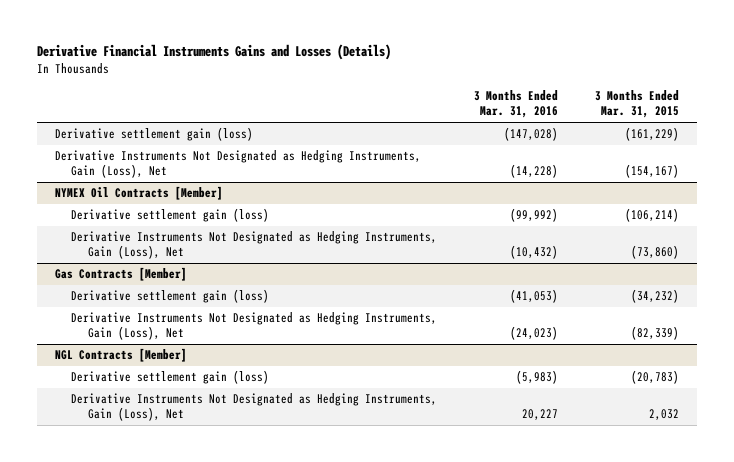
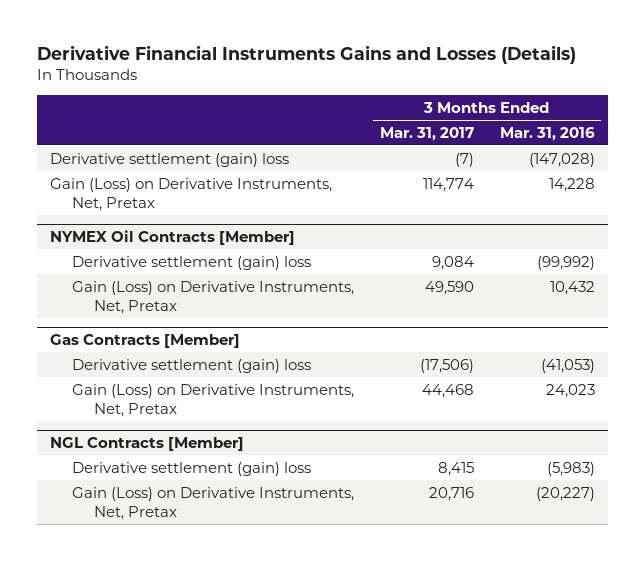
[594,90,679,119] 3 Months Ended Mar. 31, 2015 -> none
none -> [379,126,474,141] Mar. 31, 2017
[55,150,422,179] Derivative Instruments Not Designated as Hedging Instruments, Gain (Loss), Net -> none
[55,127,254,142] Derivative settlement gain (loss) -> [49,152,289,167] Derivative settlement (gain) loss
none -> [49,177,332,211] Gain (Loss) on Derivative Instruments, Net, Pretax
[71,231,438,260] Derivative Instruments Not Designated as Hedging Instruments, Gain (Loss), Net -> none
[71,208,270,223] Derivative settlement gain (loss) -> [71,255,311,270] Derivative settlement (gain) loss
none -> [71,280,354,314] Gain (Loss) on Derivative Instruments, Net, Pretax
[71,312,438,341] Derivative Instruments Not Designated as Hedging Instruments, Gain (Loss), Net -> none
[71,289,270,304] Derivative settlement gain (loss) -> [71,358,311,373] Derivative settlement (gain) loss
none -> [71,383,354,417] Gain (Loss) on Derivative Instruments, Net, Pretax
[71,393,438,422] Derivative Instruments Not Designated as Hedging Instruments, Gain (Loss), Net -> none
[71,370,270,385] Derivative settlement gain (loss) -> [71,461,311,476] Derivative settlement (gain) loss
none -> [71,486,354,520] Gain (Loss) on Derivative Instruments, Net, Pretax

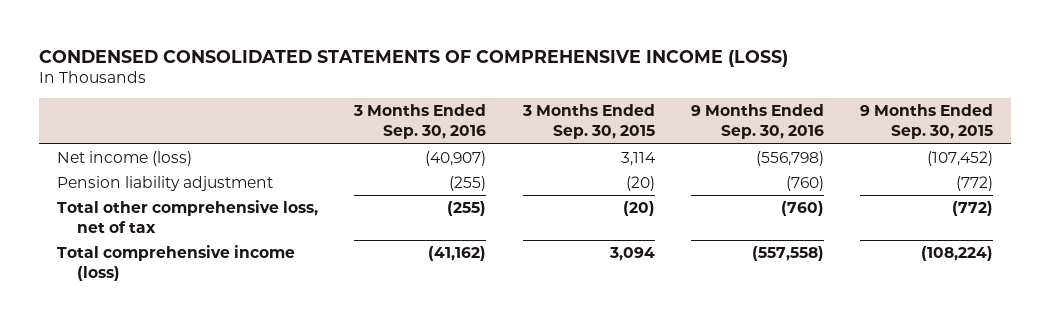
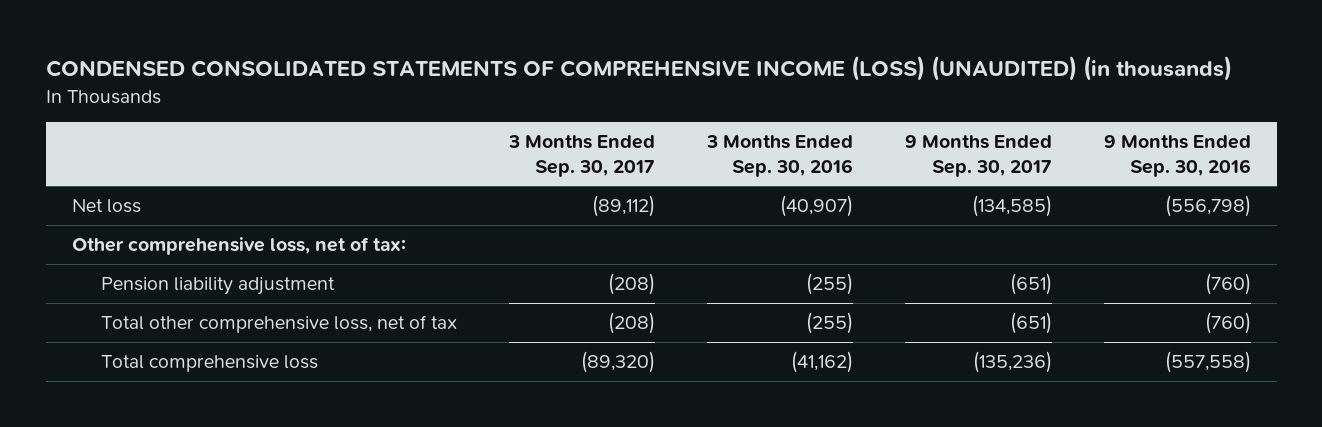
[38,49,788,67] CONDENSED CONSOLIDATED STATEMENTS OF COMPREHENSIVE INCOME (LOSS) -> [45,56,1232,82] CONDENSED CONSOLIDATED STATEMENTS OF COMPREHENSIVE INCOME (LOSS) (UNAUDITED) (in thousands)
[521,104,655,140] 3 Months Ended Sep. 30, 2015 -> none
[860,104,994,140] 9 Months Ended Sep. 30, 2015 -> none
none -> [508,135,656,177] 3 Months Ended Sep. 30, 2017
none -> [904,135,1052,177] 9 Months Ended Sep. 30, 2017
[56,151,192,167] Net income (loss) -> [71,199,141,214] Net loss
none -> [71,237,406,256] Other comprehensive loss, net of tax:
[56,245,295,281] Total comprehensive income (loss) -> [101,355,319,373] Total comprehensive loss

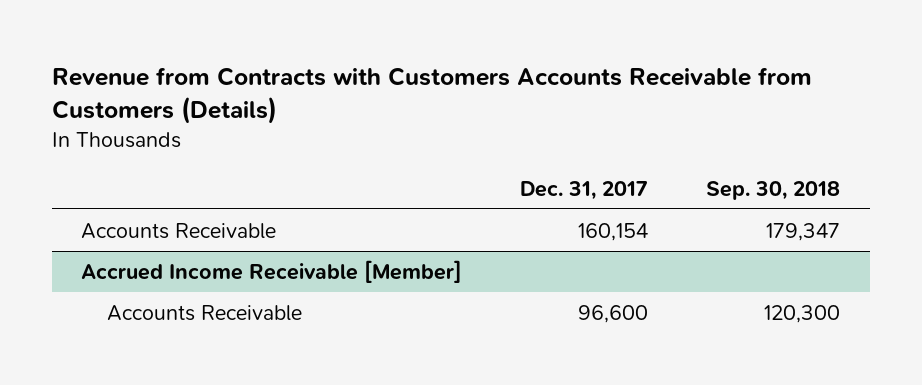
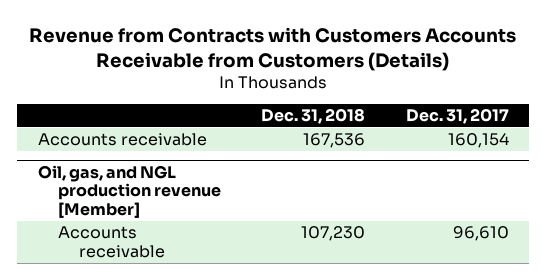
[706,180,841,200] Sep. 30, 2018 -> none
none -> [261,108,366,125] Dec. 31, 2018
[81,222,277,239] Accounts Receivable -> [37,133,207,147] Accounts receivable
[81,259,463,283] Accrued Income Receivable [Member] -> [37,164,222,218] Oil, gas, and NGL production revenue [Member]
[106,304,302,321] Accounts Receivable -> [58,226,165,258] Accounts receivable
[578,304,649,323] 96,600 -> [452,226,509,242] 96,610

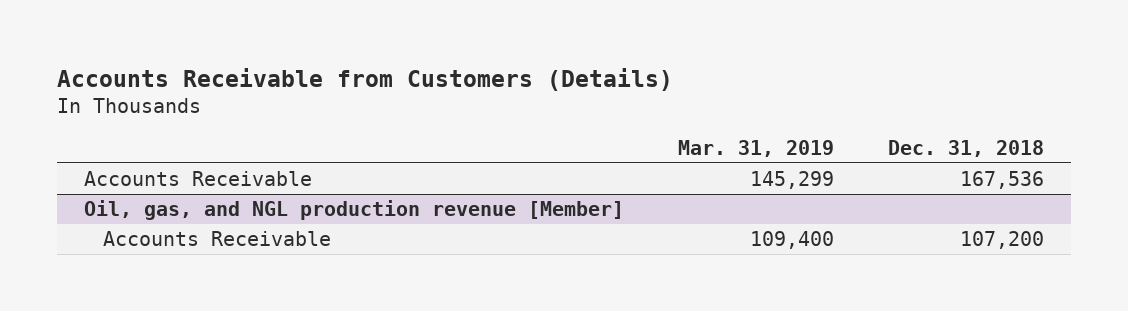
[29,27,517,71] Revenue from Contracts with Customers Accounts Receivable from Customers (Details) -> [56,68,673,92] Accounts Receivable from Customers (Details)
[405,108,509,125] Dec. 31, 2017 -> none
none -> [677,139,834,157] Mar. 31, 2019
[37,133,207,147] Accounts receivable -> [83,171,312,187] Accounts Receivable
[58,226,165,258] Accounts receivable -> [103,231,332,247] Accounts Receivable
[301,226,366,242] 107,230 -> [959,231,1044,250] 107,200

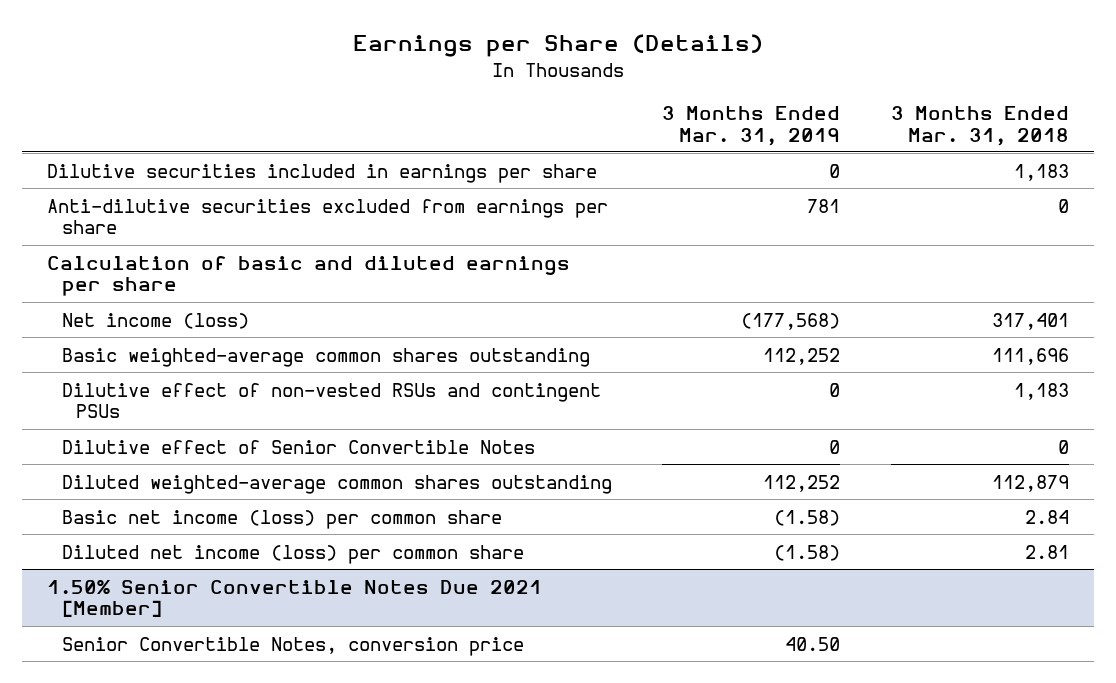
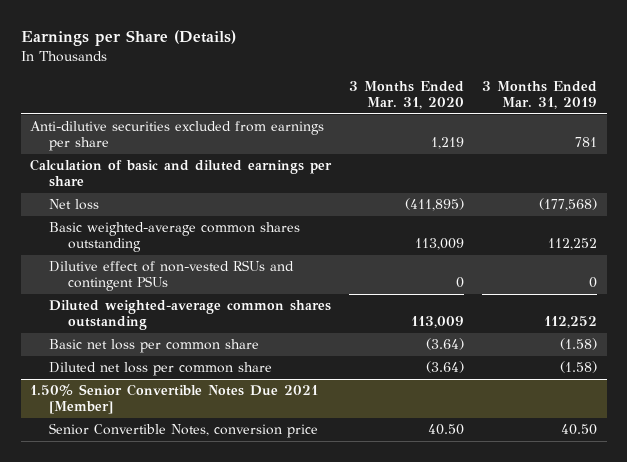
[890,105,1069,146] 3 Months Ended Mar. 31, 2018 -> none
none -> [349,80,465,110] 3 Months Ended Mar. 31, 2020
[47,163,598,183] Dilutive securities included in earnings per share -> none
[61,312,249,329] Net income (loss) -> [48,199,99,211] Net loss
[61,439,535,454] Dilutive effect of Senior Convertible Notes -> none
[61,509,502,529] Basic net income (loss) per common share -> [48,339,259,354] Basic net loss per common share
[61,544,524,564] Diluted net income (loss) per common share -> [48,362,272,377] Diluted net loss per common share

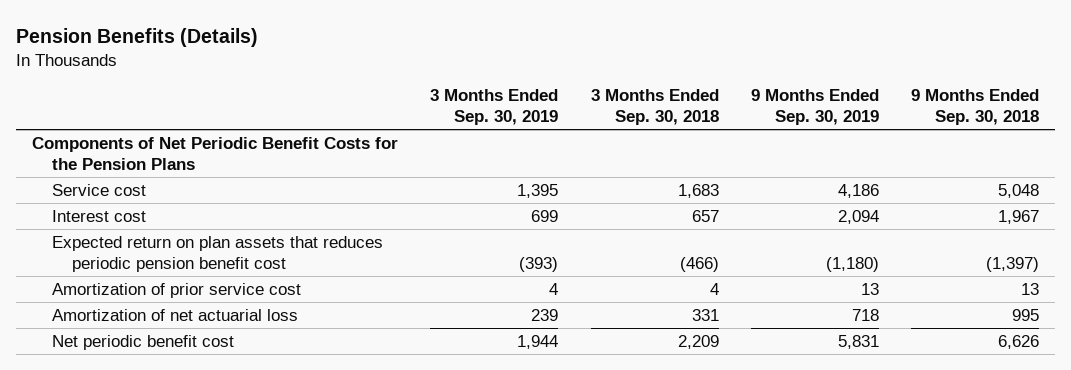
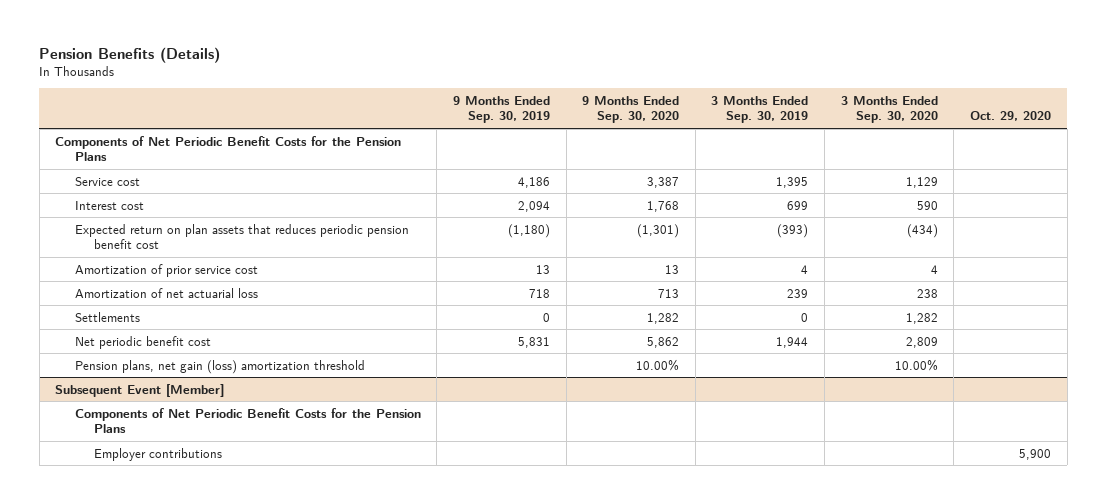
[590,89,719,126] 3 Months Ended Sep. 30, 2018 -> none
[911,89,1040,126] 9 Months Ended Sep. 30, 2018 -> none
none -> [582,95,680,124] 9 Months Ended Sep. 30, 2020
none -> [840,95,938,124] 3 Months Ended Sep. 30, 2020
none -> [969,111,1051,122] Oct. 29, 2020
none -> [74,311,140,322] Settlements
none -> [74,359,365,374] Pension plans, net gain (loss) amortization threshold
none -> [55,383,225,397] Subsequent Event [Member]
none -> [74,407,421,434] Components of Net Periodic Benefit Costs for the Pension Plans
none -> [93,447,222,461] Employer contributions

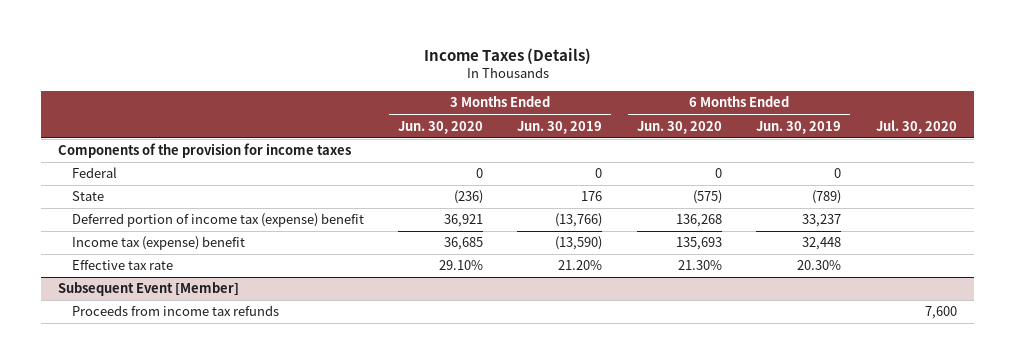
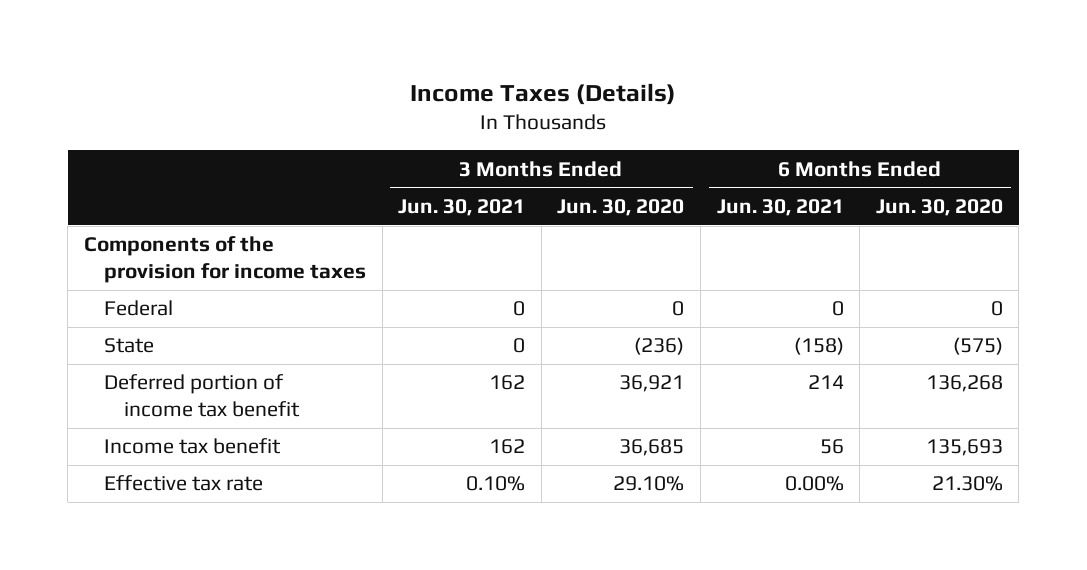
[517,120,603,134] Jun. 30, 2019 -> none
[756,120,842,134] Jun. 30, 2019 -> none
[875,119,957,134] Jul. 30, 2020 -> none
none -> [398,198,526,216] Jun. 30, 2021
none -> [716,198,844,216] Jun. 30, 2021
[71,213,364,228] Deferred portion of income tax (expense) benefit -> [104,374,301,418] Deferred portion of income tax benefit
[71,236,245,251] Income tax (expense) benefit -> [104,438,282,455] Income tax benefit
[58,282,240,297] Subsequent Event [Member] -> none
[71,305,279,317] Proceeds from income tax refunds -> none

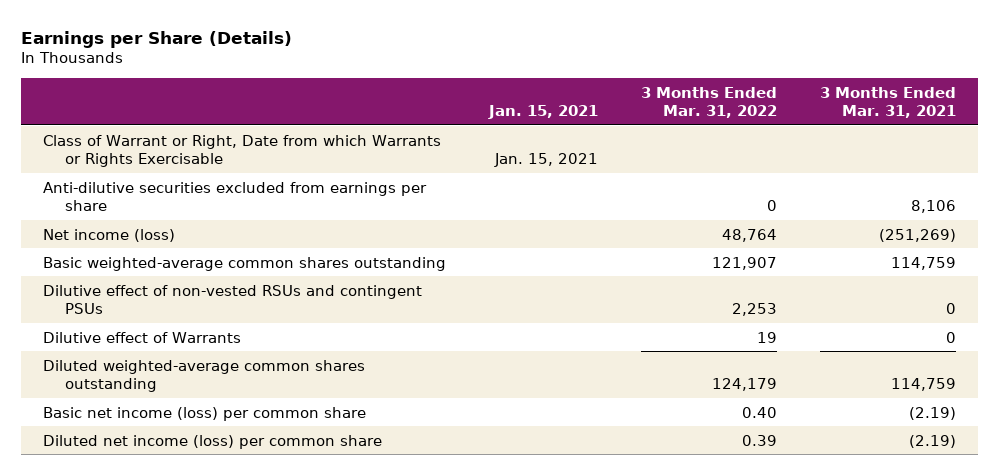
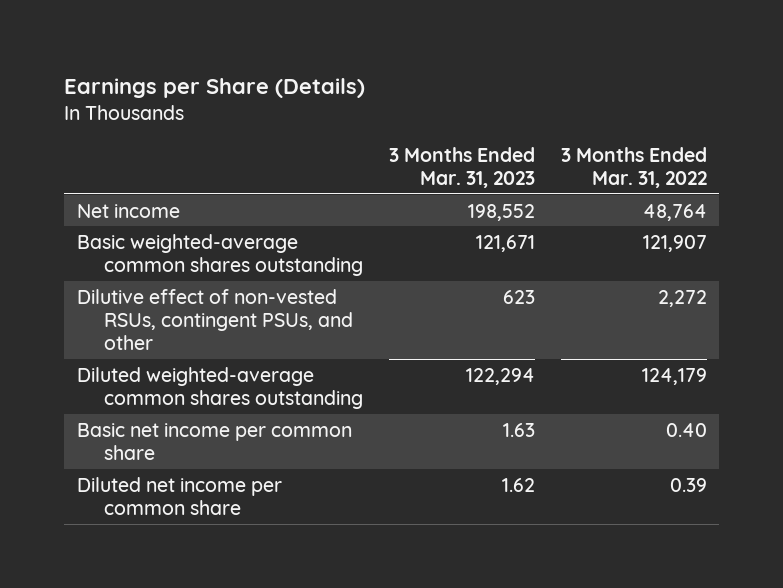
[487,104,598,119] Jan. 15, 2021 -> none
[820,86,957,118] 3 Months Ended Mar. 31, 2021 -> none
none -> [388,146,535,188] 3 Months Ended Mar. 31, 2023
[42,134,441,167] Class of Warrant or Right, Date from which Warrants or Rights Exercisable -> none
[42,181,427,211] Anti-dilutive securities excluded from earnings per share -> none
[42,228,175,242] Net income (loss) -> [76,203,180,218] Net income
[42,331,241,343] Dilutive effect of Warrants -> none
[42,284,422,314] Dilutive effect of non-vested RSUs and contingent PSUs -> [76,288,353,351] Dilutive effect of non-vested RSUs, contingent PSUs, and other
[732,302,778,316] 2,253 -> [657,289,707,307] 2,272
[42,406,366,421] Basic net income (loss) per common share -> [76,422,352,460] Basic net income per common share
[42,434,382,449] Diluted net income (loss) per common share -> [76,476,282,515] Diluted net income per common share

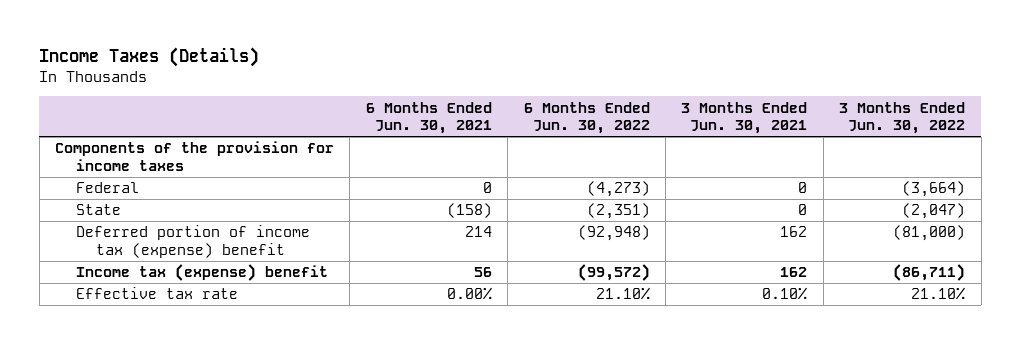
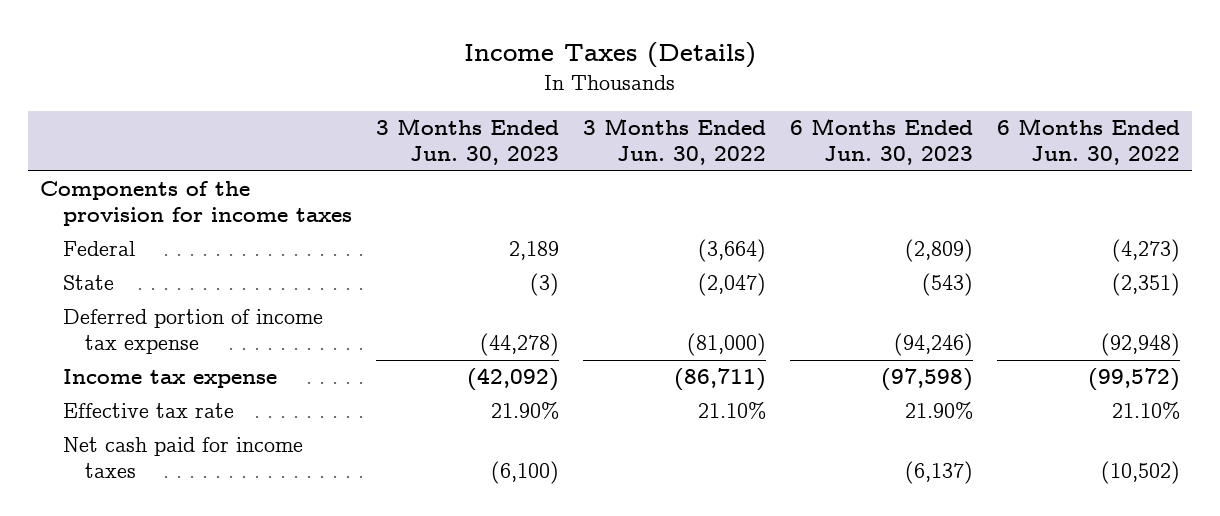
[365,101,492,135] 6 Months Ended Jun. 30, 2021 -> none
[681,101,808,135] 3 Months Ended Jun. 30, 2021 -> none
none -> [375,118,559,165] 3 Months Ended Jun. 30, 2023
none -> [789,118,973,165] 6 Months Ended Jun. 30, 2023
[75,225,310,259] Deferred portion of income tax (expense) benefit -> [62,309,323,354] Deferred portion of income tax expense
[75,264,328,282] Income tax (expense) benefit -> [62,369,277,389] Income tax expense
none -> [62,437,303,478] Net cash paid for income taxes

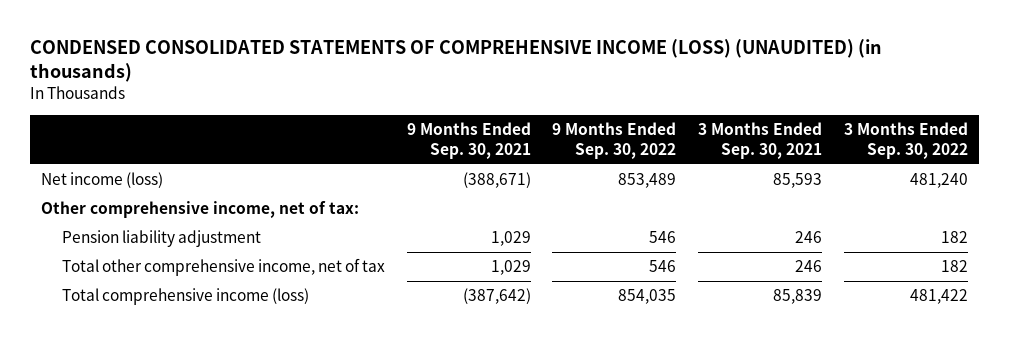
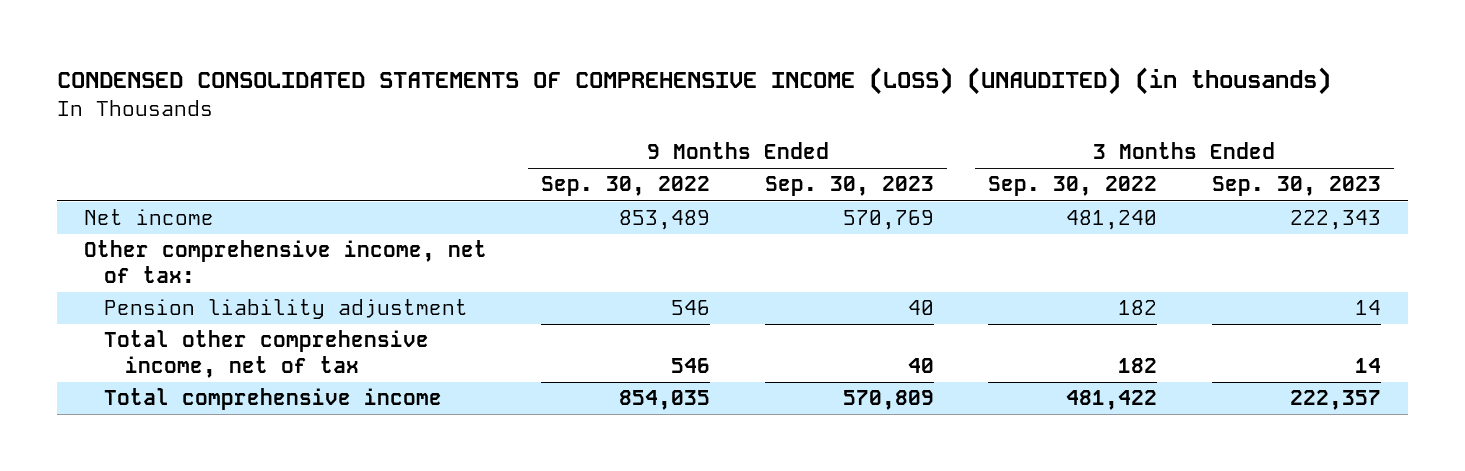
[406,122,531,159] 9 Months Ended Sep. 30, 2021 -> none
[698,122,823,159] 3 Months Ended Sep. 30, 2021 -> none
none -> [764,176,934,197] Sep. 30, 2023
none -> [1211,176,1381,197] Sep. 30, 2023
[40,172,163,189] Net income (loss) -> [83,209,214,226] Net income
[62,288,310,306] Total comprehensive income (loss) -> [104,388,443,411] Total comprehensive income

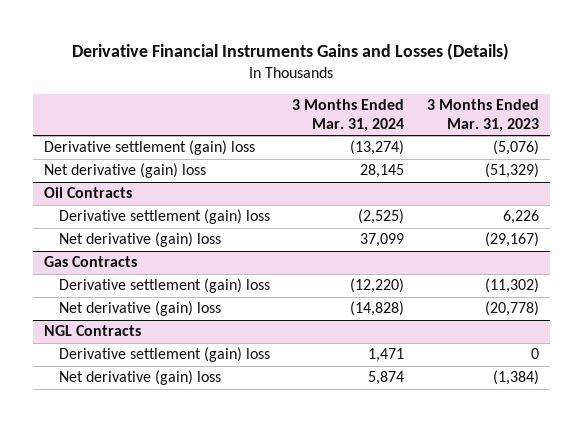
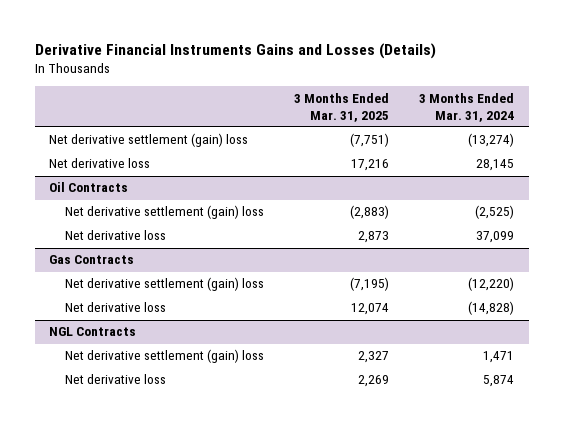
[426,98,539,132] 3 Months Ended Mar. 31, 2023 -> none
none -> [294,92,390,122] 3 Months Ended Mar. 31, 2025
[43,140,255,156] Derivative settlement (gain) loss -> [49,133,249,148] Net derivative settlement (gain) loss
[43,163,206,179] Net derivative (gain) loss -> [49,158,151,169] Net derivative loss
[59,209,271,225] Derivative settlement (gain) loss -> [65,205,265,220] Net derivative settlement (gain) loss
[59,232,222,248] Net derivative (gain) loss -> [65,230,167,241] Net derivative loss
[59,278,271,294] Derivative settlement (gain) loss -> [65,277,265,292] Net derivative settlement (gain) loss
[59,301,222,317] Net derivative (gain) loss -> [65,302,167,313] Net derivative loss
[59,347,271,363] Derivative settlement (gain) loss -> [65,349,265,364] Net derivative settlement (gain) loss
[59,370,222,386] Net derivative (gain) loss -> [65,374,167,385] Net derivative loss

